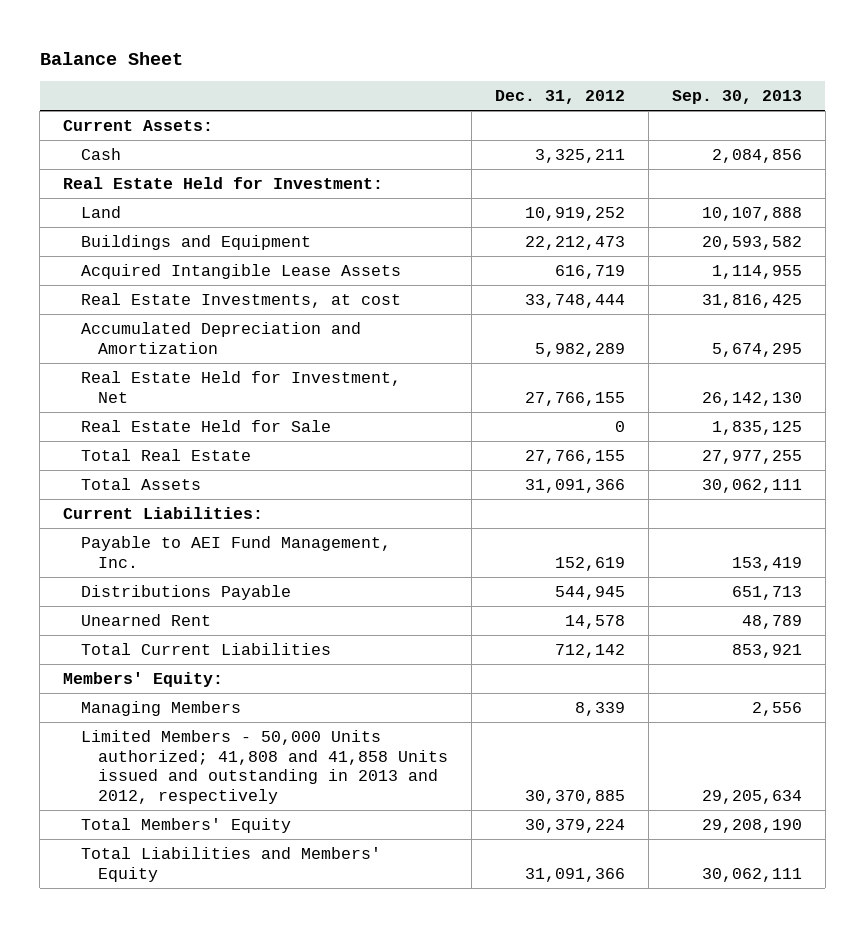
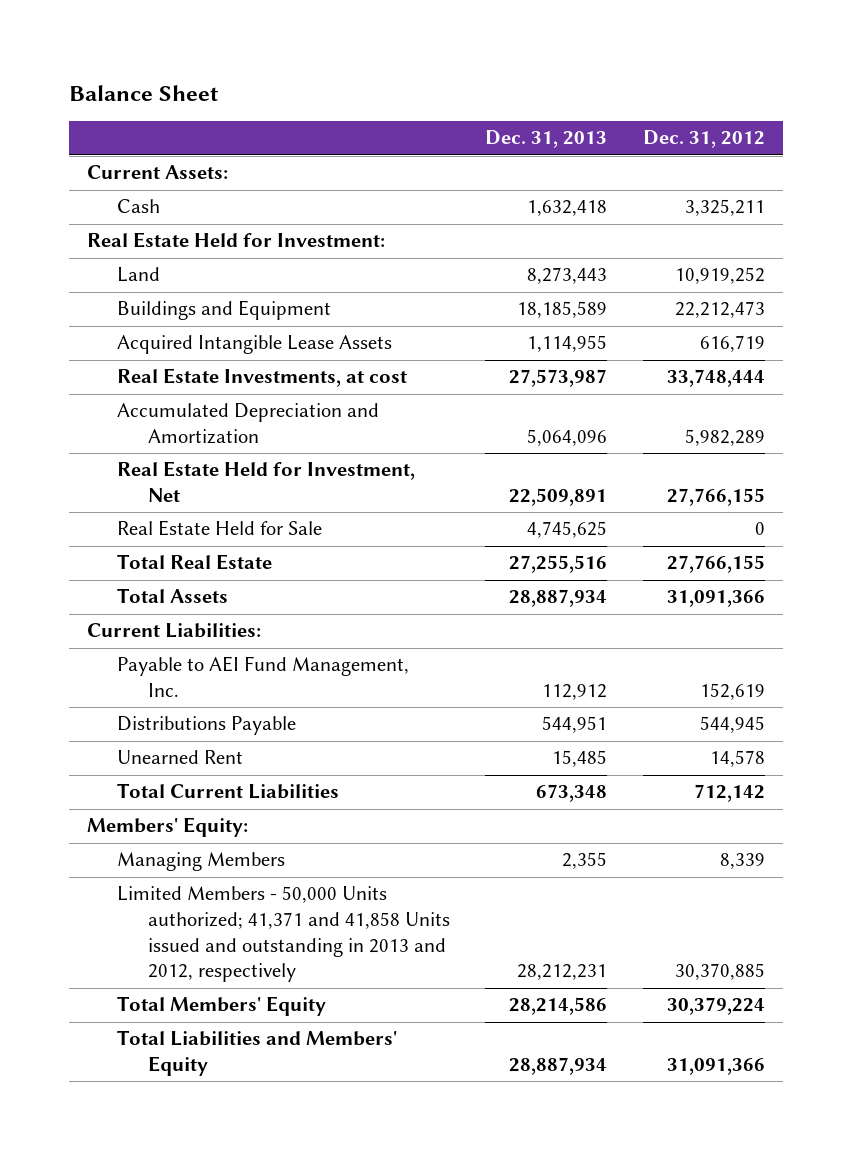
[671,90,802,105] Sep. 30, 2013 -> none
none -> [485,130,608,149] Dec. 31, 2013
[80,729,449,804] Limited Members - 50,000 Units authorized; 41,808 and 41,858 Units issued and outstanding in 2013 and 2012, respectively -> [117,886,450,983] Limited Members - 50,000 Units authorized; 41,371 and 41,858 Units issued and outstanding in 2013 and 2012, respectively

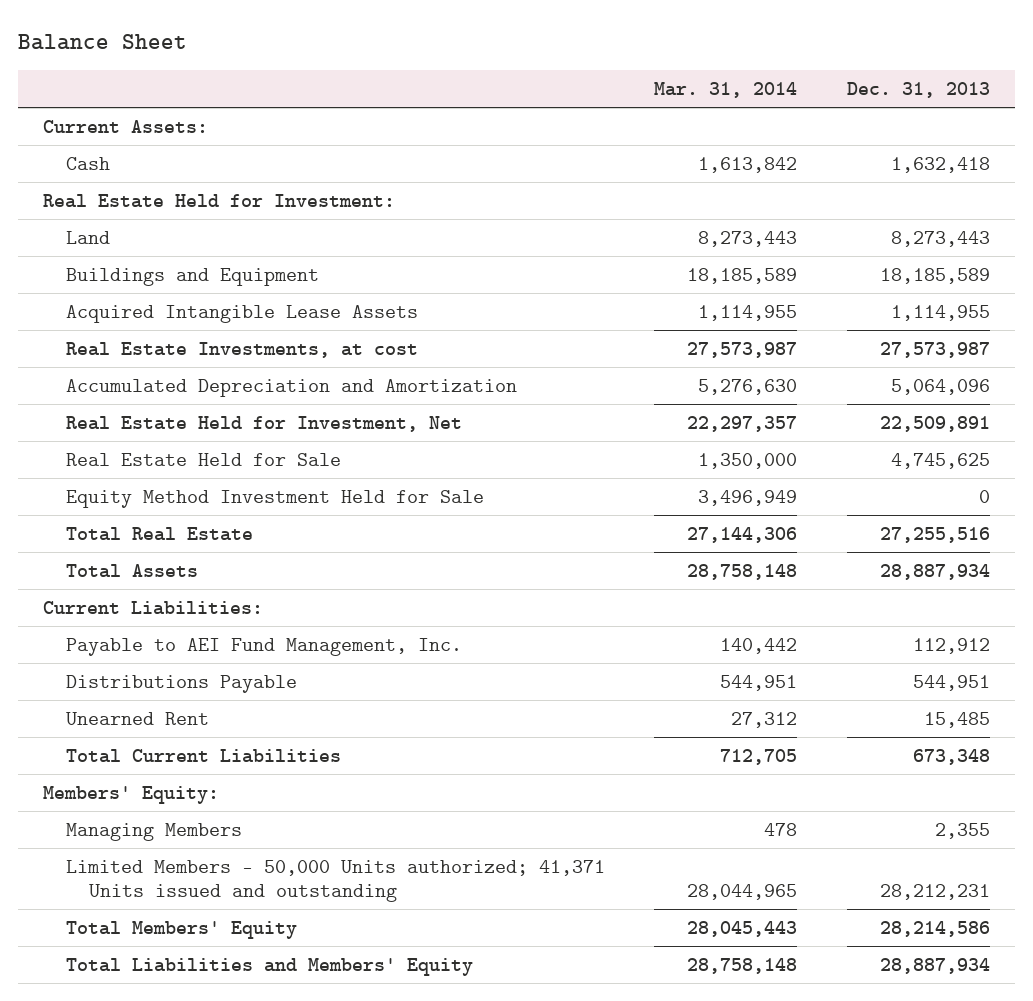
[643,130,766,149] Dec. 31, 2012 -> none
none -> [654,81,798,98] Mar. 31, 2014
none -> [65,489,484,508] Equity Method Investment Held for Sale
[117,886,450,983] Limited Members - 50,000 Units authorized; 41,371 and 41,858 Units issued and outstanding in 2013 and 2012, respectively -> [65,859,605,902] Limited Members - 50,000 Units authorized; 41,371 Units issued and outstanding

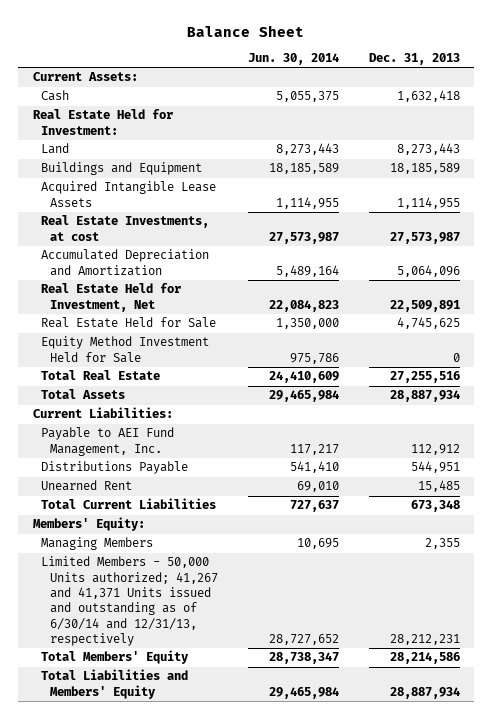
[654,81,798,98] Mar. 31, 2014 -> none
none -> [248,53,340,66] Jun. 30, 2014
[65,859,605,902] Limited Members - 50,000 Units authorized; 41,371 Units issued and outstanding -> [41,556,219,647] Limited Members - 50,000 Units authorized; 41,267 and 41,371 Units issued and outstanding as of 6/30/14 and 12/31/13, respectively

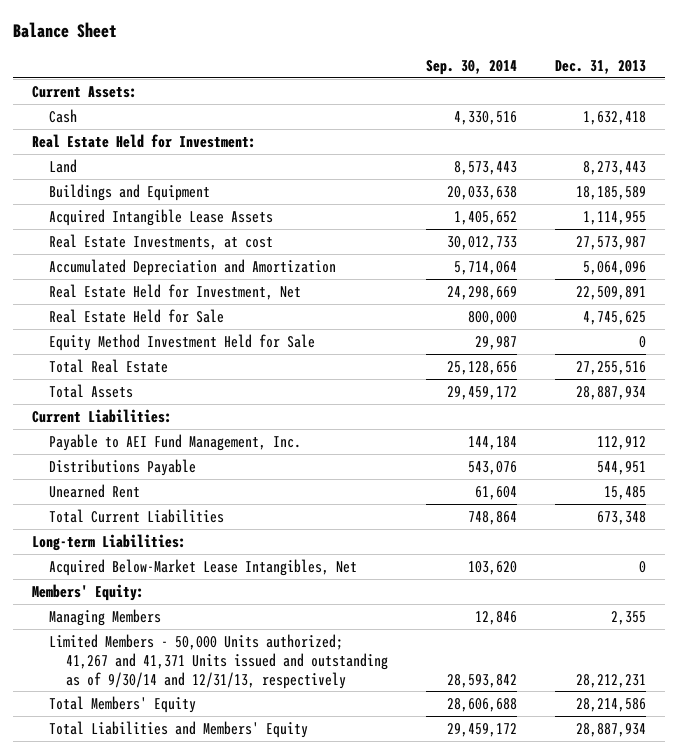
[248,53,340,66] Jun. 30, 2014 -> none
none -> [426,59,518,75] Sep. 30, 2014
none -> [31,533,186,551] Long-term Liabilities:
none -> [49,558,358,576] Acquired Below-Market Lease Intangibles, Net
[41,556,219,647] Limited Members - 50,000 Units authorized; 41,267 and 41,371 Units issued and outstanding as of 6/30/14 and 12/31/13, respectively -> [49,633,389,689] Limited Members - 50,000 Units authorized; 41,267 and 41,371 Units issued and outstanding as of 9/30/14 and 12/31/13, respectively

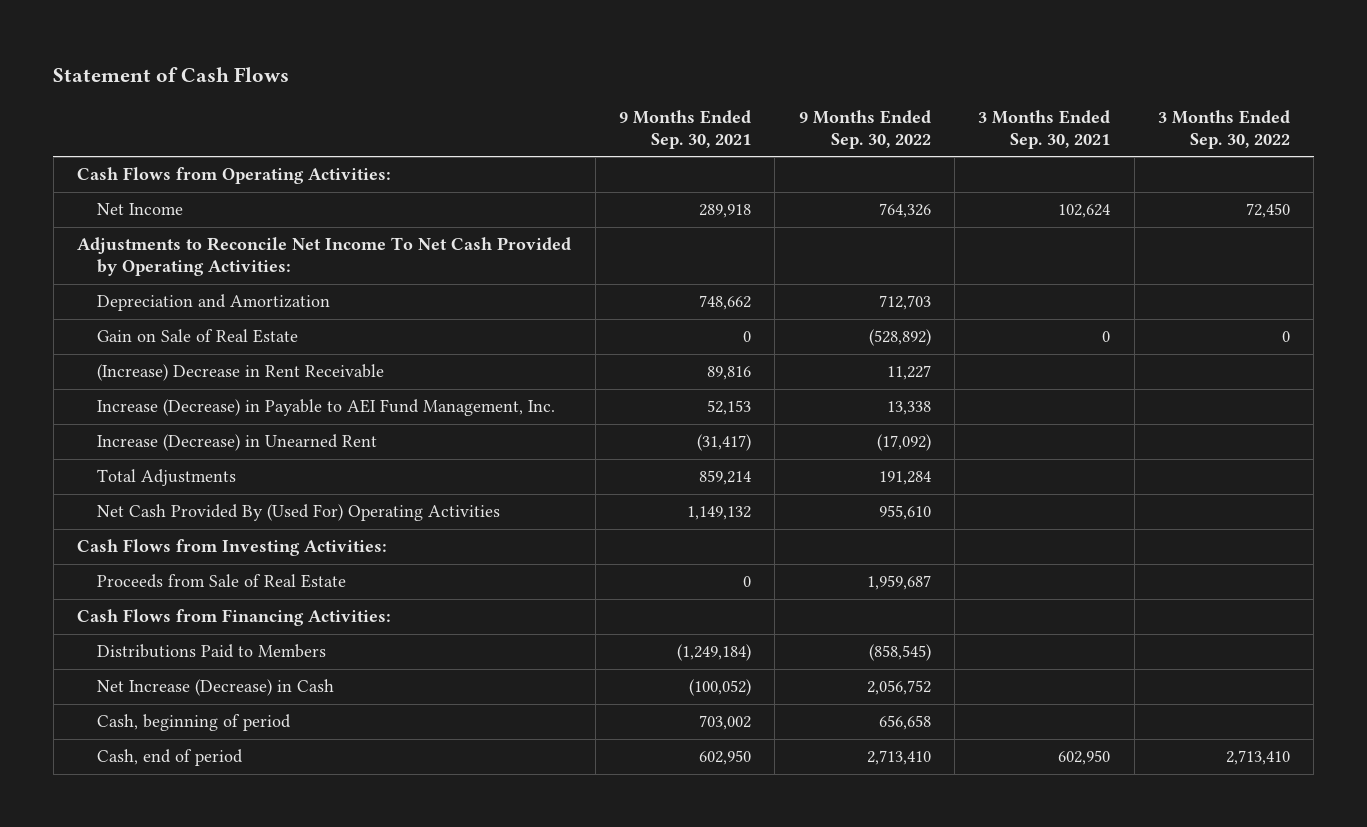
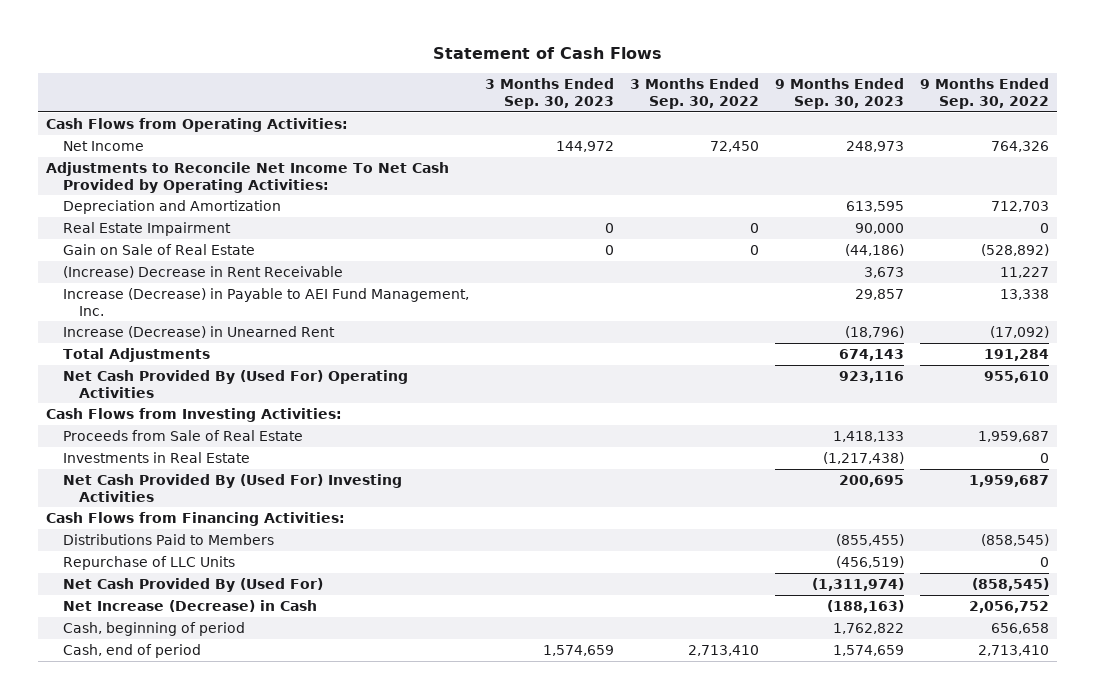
[618,110,751,149] 9 Months Ended Sep. 30, 2021 -> none
[978,110,1111,149] 3 Months Ended Sep. 30, 2021 -> none
none -> [484,78,614,109] 3 Months Ended Sep. 30, 2023
none -> [775,78,905,109] 9 Months Ended Sep. 30, 2023
none -> [62,221,231,236] Real Estate Impairment
none -> [62,451,250,463] Investments in Real Estate
none -> [62,473,402,502] Net Cash Provided By (Used For) Investing Activities
none -> [62,555,235,570] Repurchase of LLC Units
none -> [62,577,323,592] Net Cash Provided By (Used For)

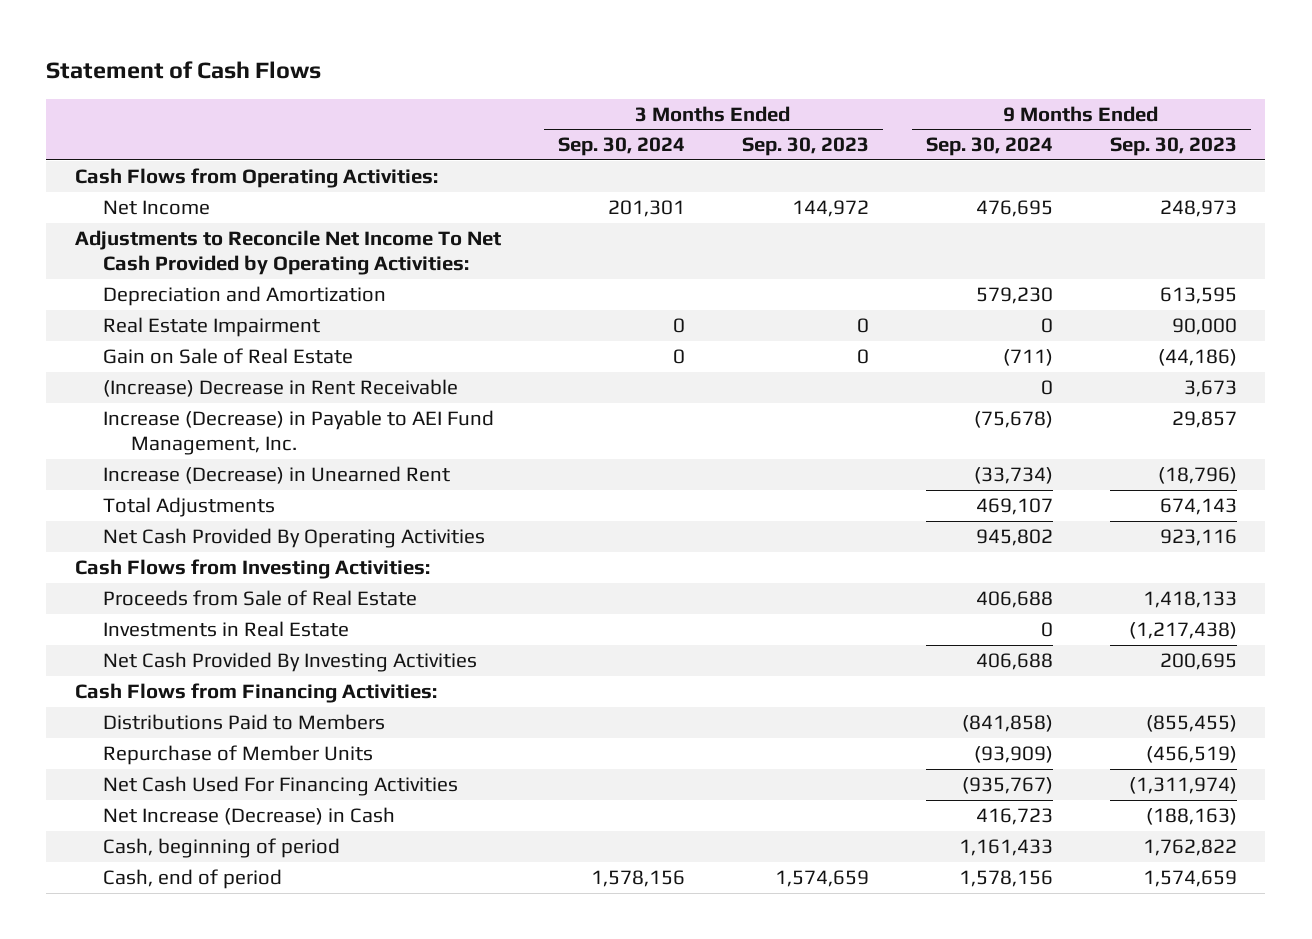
[629,78,759,109] 3 Months Ended Sep. 30, 2022 -> none
[920,78,1050,109] 9 Months Ended Sep. 30, 2022 -> none
none -> [557,137,685,157] Sep. 30, 2024
none -> [925,137,1053,157] Sep. 30, 2024
[62,369,408,398] Net Cash Provided By (Used For) Operating Activities -> [103,527,486,548] Net Cash Provided By Operating Activities
[62,473,402,502] Net Cash Provided By (Used For) Investing Activities -> [103,651,478,672] Net Cash Provided By Investing Activities
[62,555,235,570] Repurchase of LLC Units -> [103,744,374,765] Repurchase of Member Units
[62,577,323,592] Net Cash Provided By (Used For) -> [103,775,459,796] Net Cash Used For Financing Activities

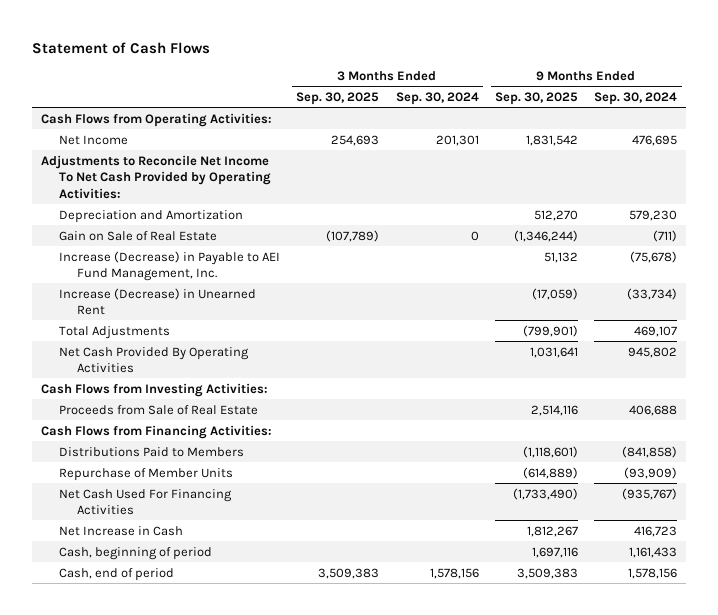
[741,137,869,157] Sep. 30, 2023 -> none
[1109,137,1237,157] Sep. 30, 2023 -> none
none -> [296,91,380,105] Sep. 30, 2025
none -> [494,91,578,105] Sep. 30, 2025
[103,316,321,337] Real Estate Impairment -> none
[103,378,459,397] (Increase) Decrease in Rent Receivable -> none
[103,620,350,637] Investments in Real Estate -> none
[103,651,478,672] Net Cash Provided By Investing Activities -> none
[103,806,396,825] Net Increase (Decrease) in Cash -> [58,525,183,536] Net Increase in Cash

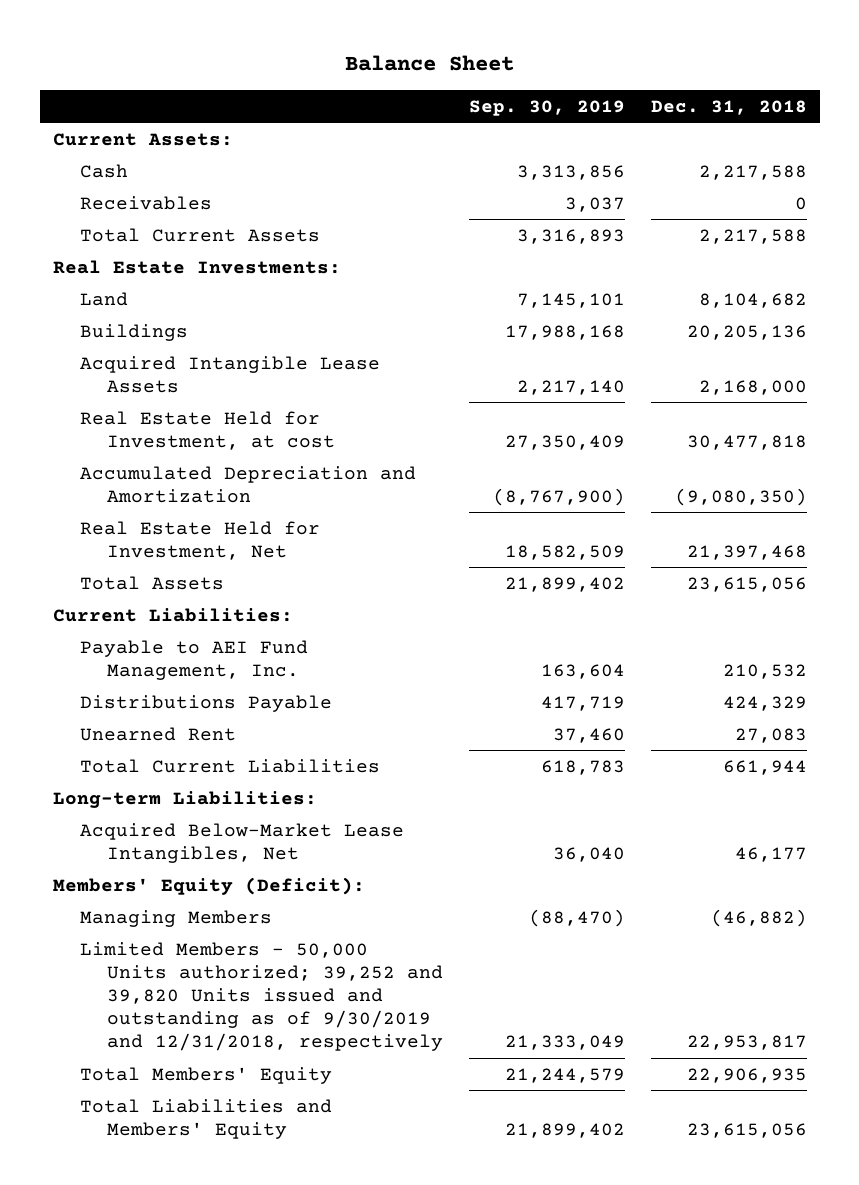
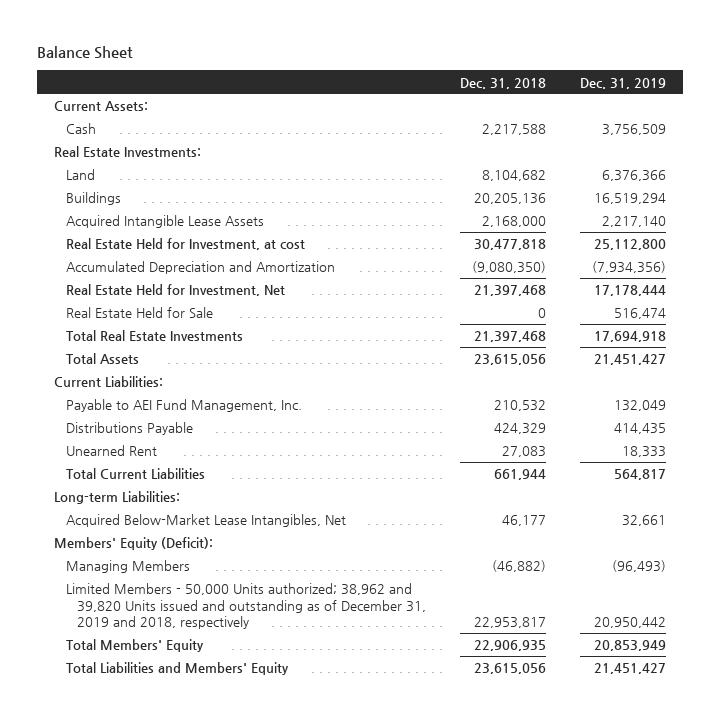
[469,99,626,116] Sep. 30, 2019 -> none
none -> [579,77,666,89] Dec. 31, 2019
[80,195,213,210] Receivables -> none
[80,227,321,242] Total Current Assets -> none
none -> [65,307,213,319] Real Estate Held for Sale
none -> [65,330,243,342] Total Real Estate Investments
[80,941,444,1052] Limited Members - 50,000 Units authorized; 39,252 and 39,820 Units issued and outstanding as of 9/30/2019 and 12/31/2018, respectively -> [65,583,427,630] Limited Members - 50,000 Units authorized; 38,962 and 39,820 Units issued and outstanding as of December 31, 2019 and 2018, respectively

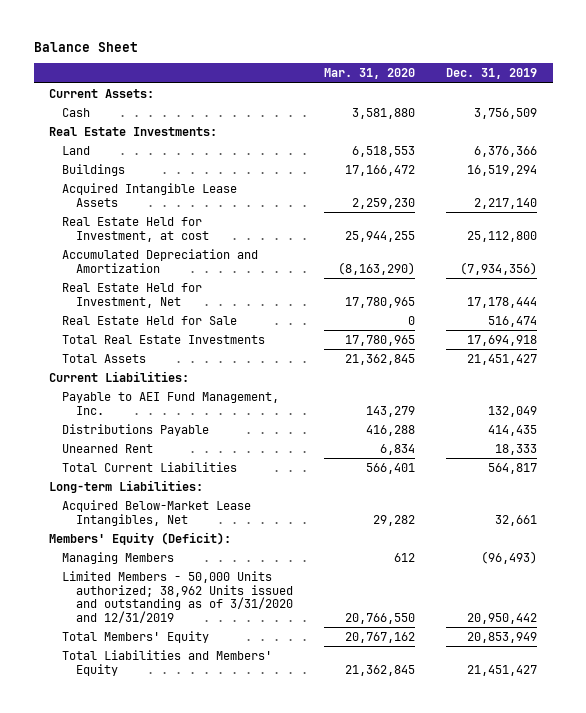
[459,77,546,89] Dec. 31, 2018 -> none
none -> [323,67,415,79] Mar. 31, 2020
[65,583,427,630] Limited Members - 50,000 Units authorized; 38,962 and 39,820 Units issued and outstanding as of December 31, 2019 and 2018, respectively -> [62,570,293,623] Limited Members - 50,000 Units authorized; 38,962 Units issued and outstanding as of 3/31/2020 and 12/31/2019

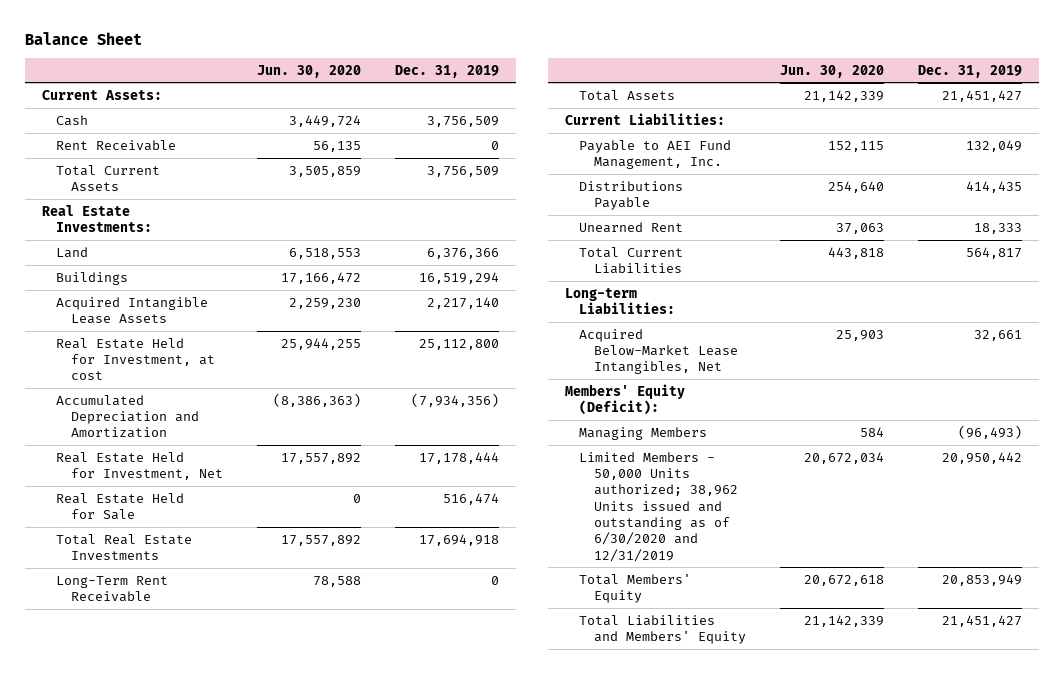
[323,67,415,79] Mar. 31, 2020 -> none
none -> [256,64,361,78] Jun. 30, 2020
none -> [56,139,177,151] Rent Receivable
none -> [56,164,161,192] Total Current Assets
none -> [56,575,169,603] Long-Term Rent Receivable
[62,570,293,623] Limited Members - 50,000 Units authorized; 38,962 Units issued and outstanding as of 3/31/2020 and 12/31/2019 -> [579,451,738,562] Limited Members - 50,000 Units authorized; 38,962 Units issued and outstanding as of 6/30/2020 and 12/31/2019

